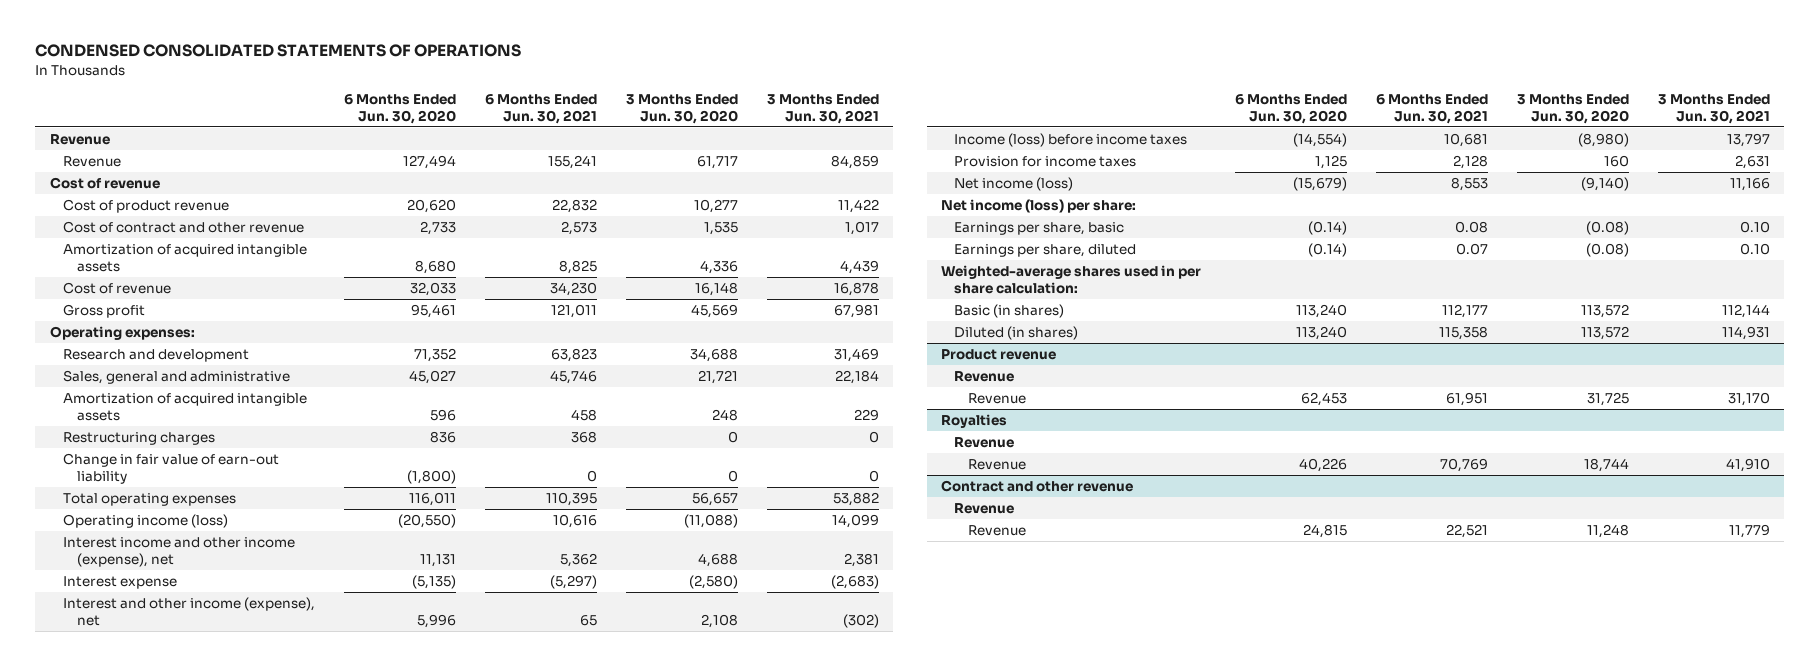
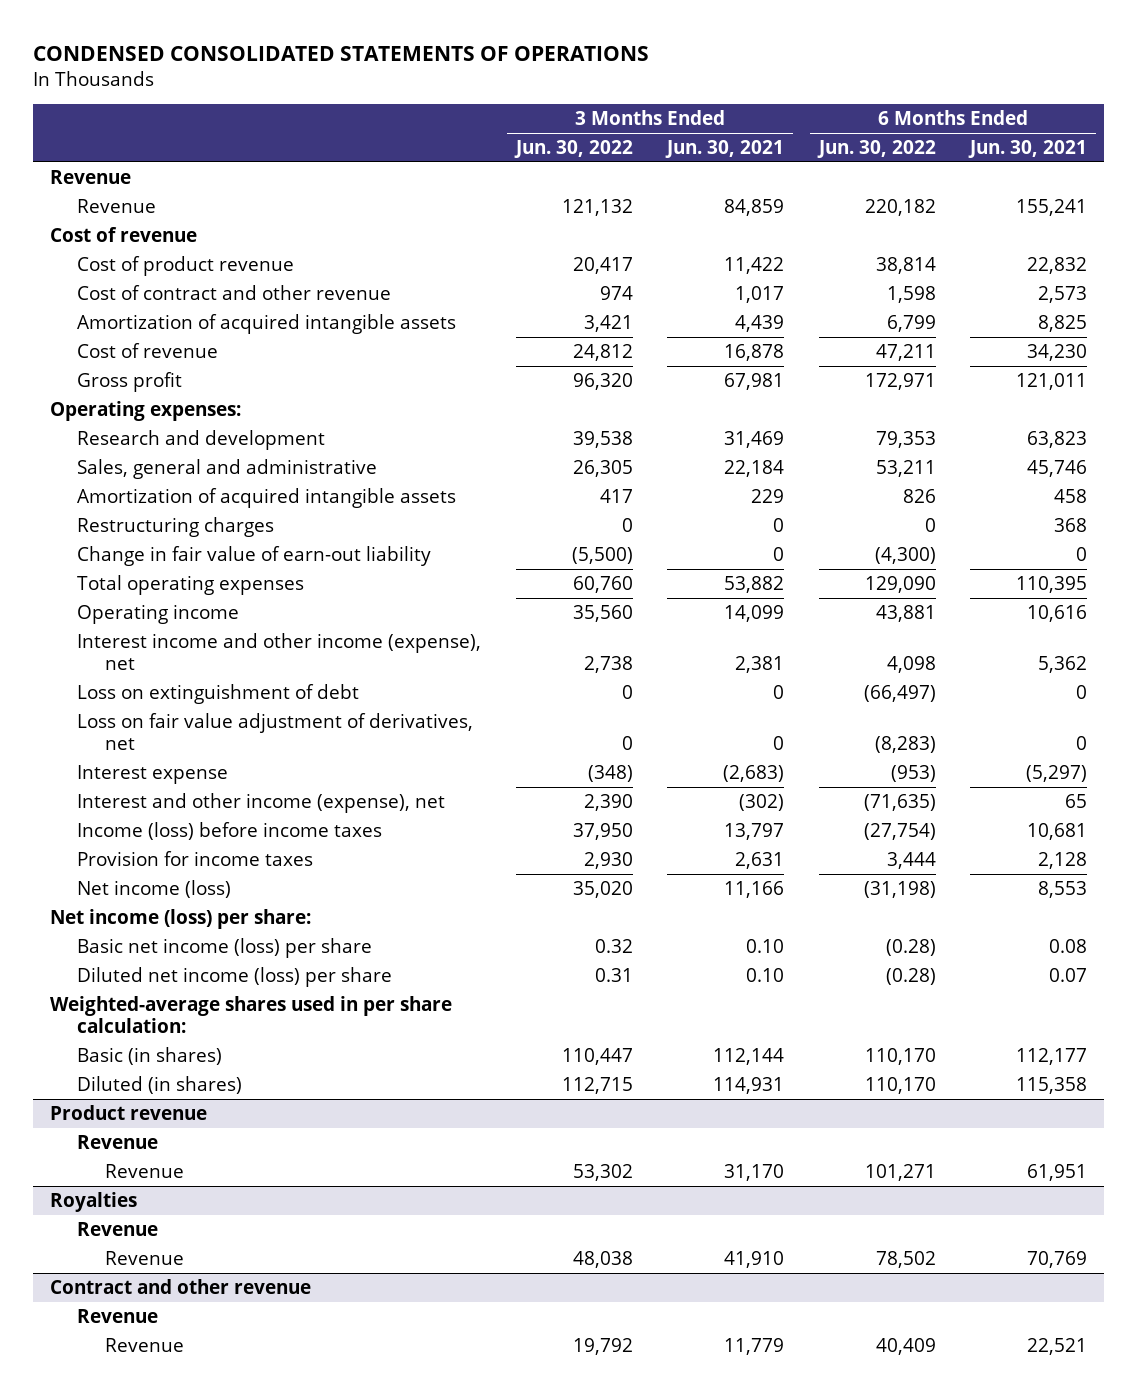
[344,93,457,125] 6 Months Ended Jun. 30, 2020 -> none
[625,93,738,125] 3 Months Ended Jun. 30, 2020 -> none
none -> [513,139,633,158] Jun. 30, 2022
none -> [816,139,936,158] Jun. 30, 2022
[63,513,229,528] Operating income (loss) -> [77,603,240,624] Operating income
none -> [77,683,360,704] Loss on extinguishment of debt
none -> [77,712,474,751] Loss on fair value adjustment of derivatives, net
[954,221,1125,235] Earnings per share, basic -> [77,937,373,958] Basic net income (loss) per share
[954,243,1137,257] Earnings per share, diluted -> [77,966,393,987] Diluted net income (loss) per share

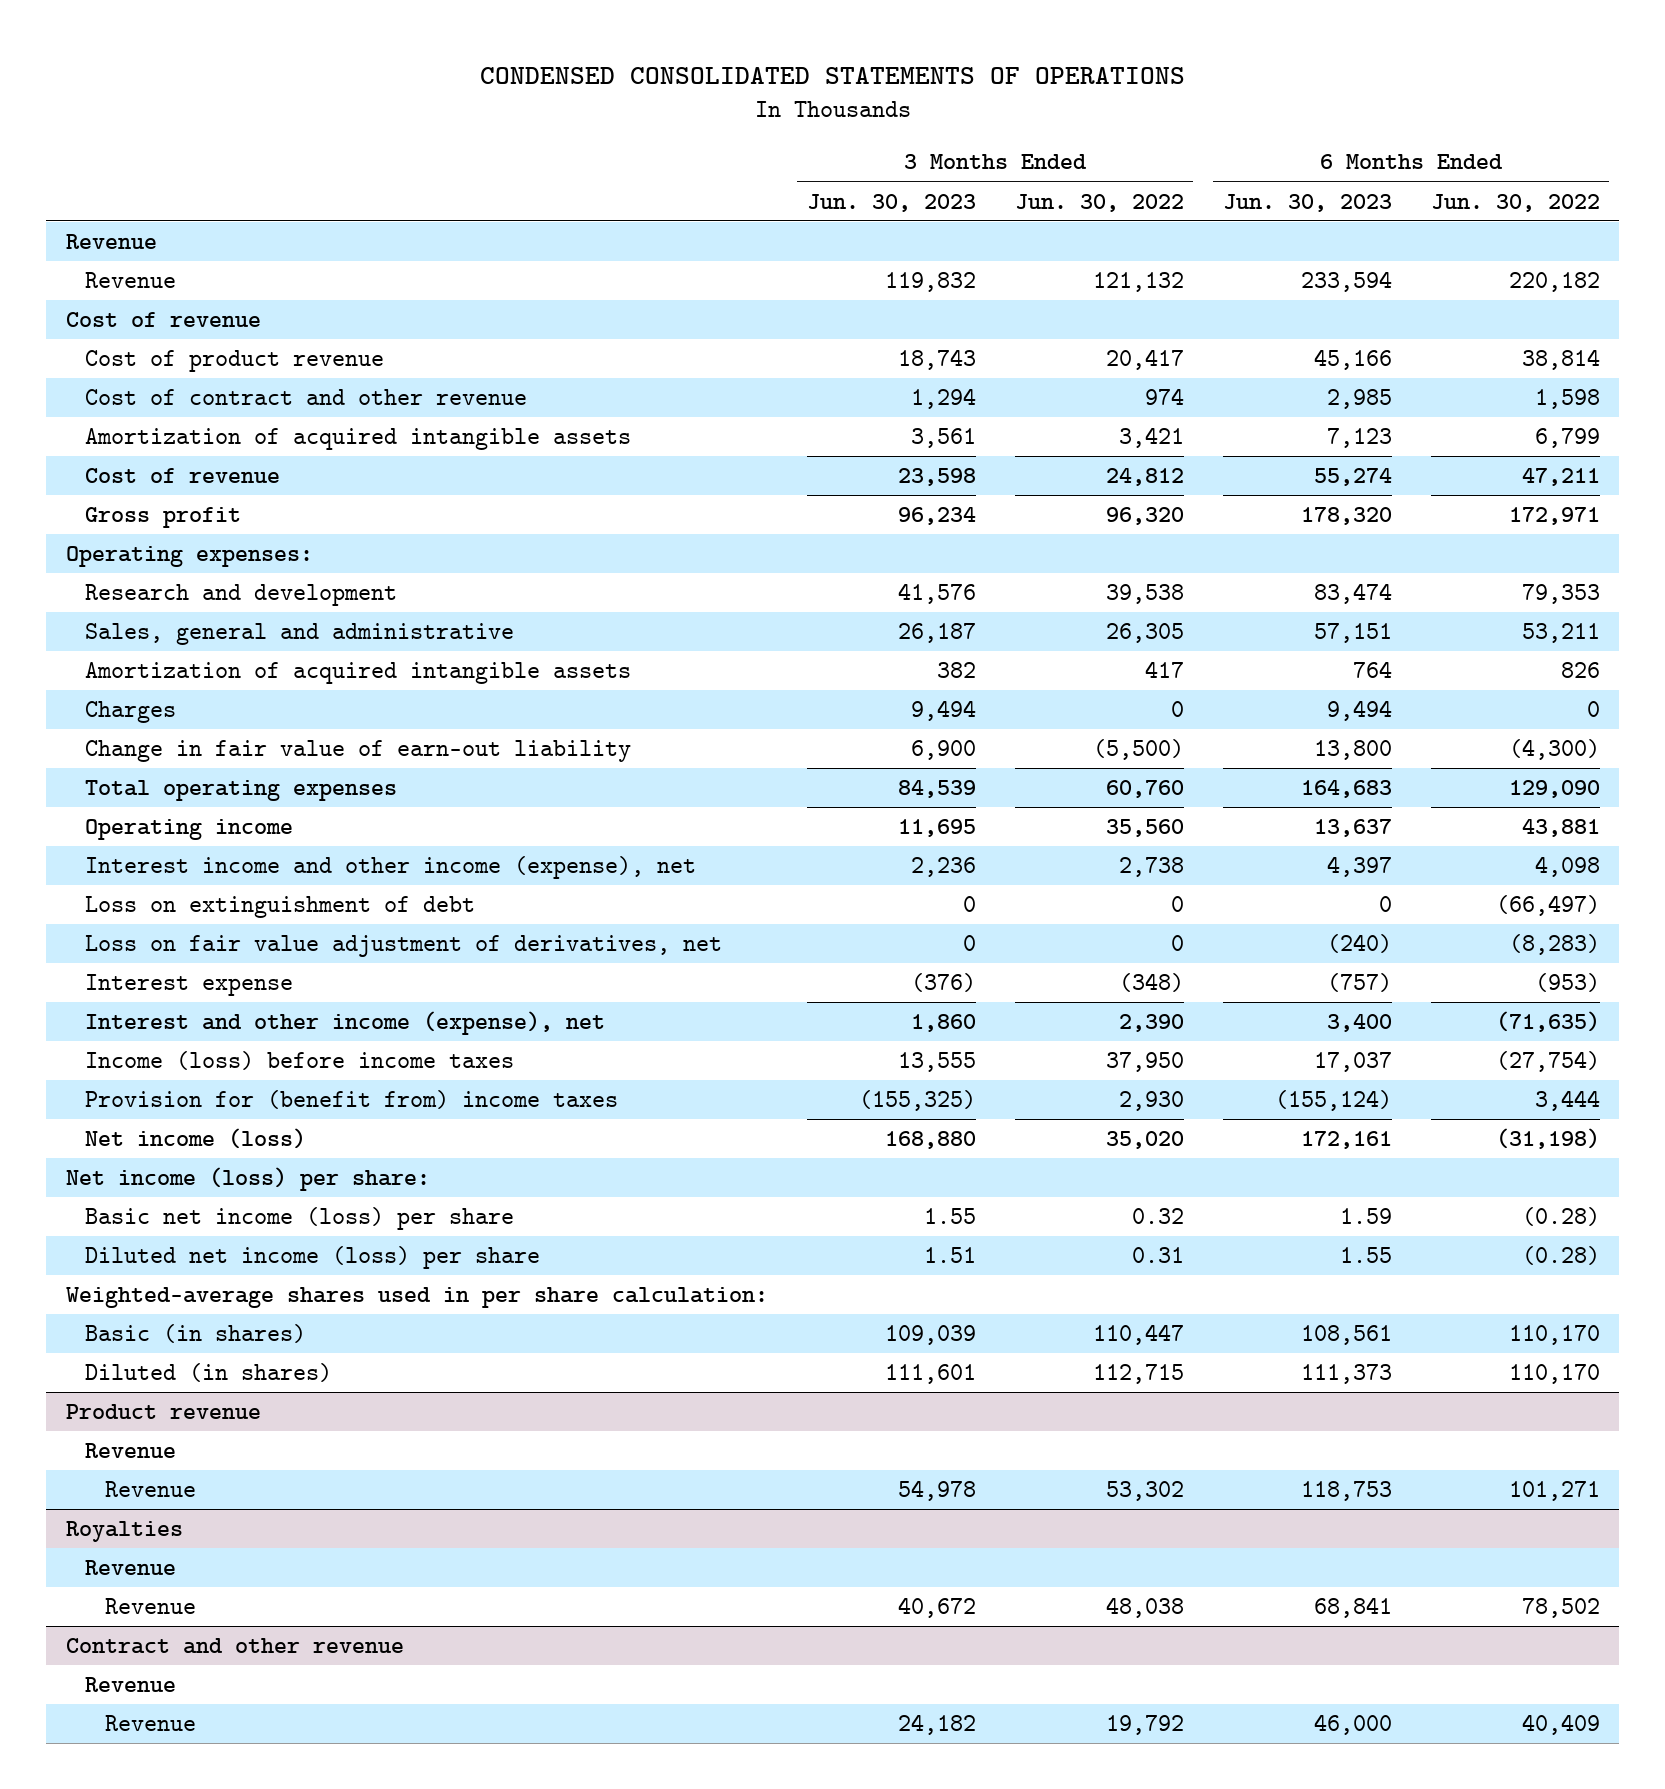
[665,139,785,158] Jun. 30, 2021 -> none
[968,139,1088,158] Jun. 30, 2021 -> none
none -> [806,193,976,212] Jun. 30, 2023
none -> [1222,193,1392,212] Jun. 30, 2023
[77,516,275,537] Restructuring charges -> [85,701,177,724] Charges
[77,850,314,866] Provision for income taxes -> [85,1090,619,1110] Provision for (benefit from) income taxes

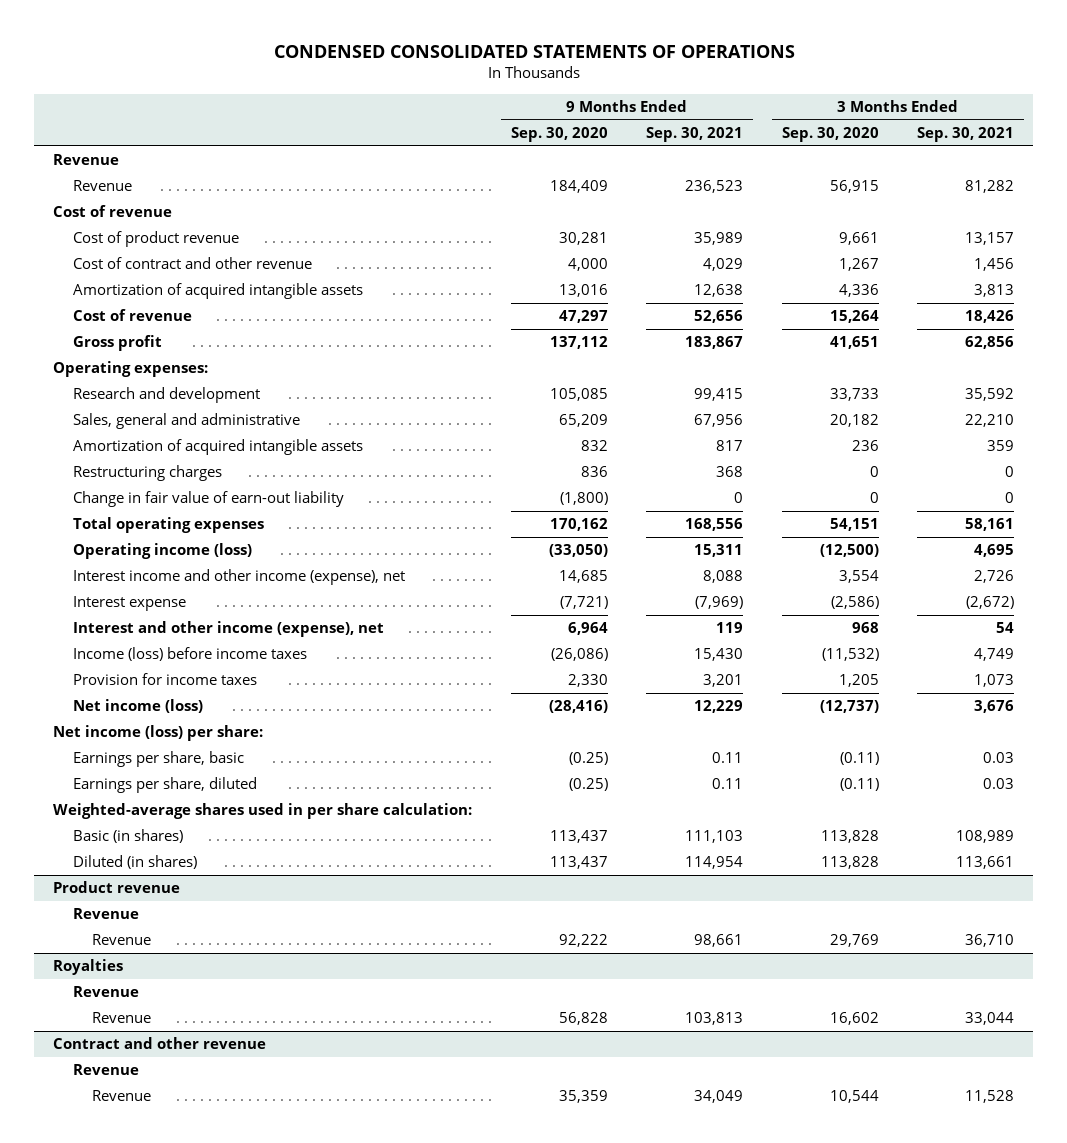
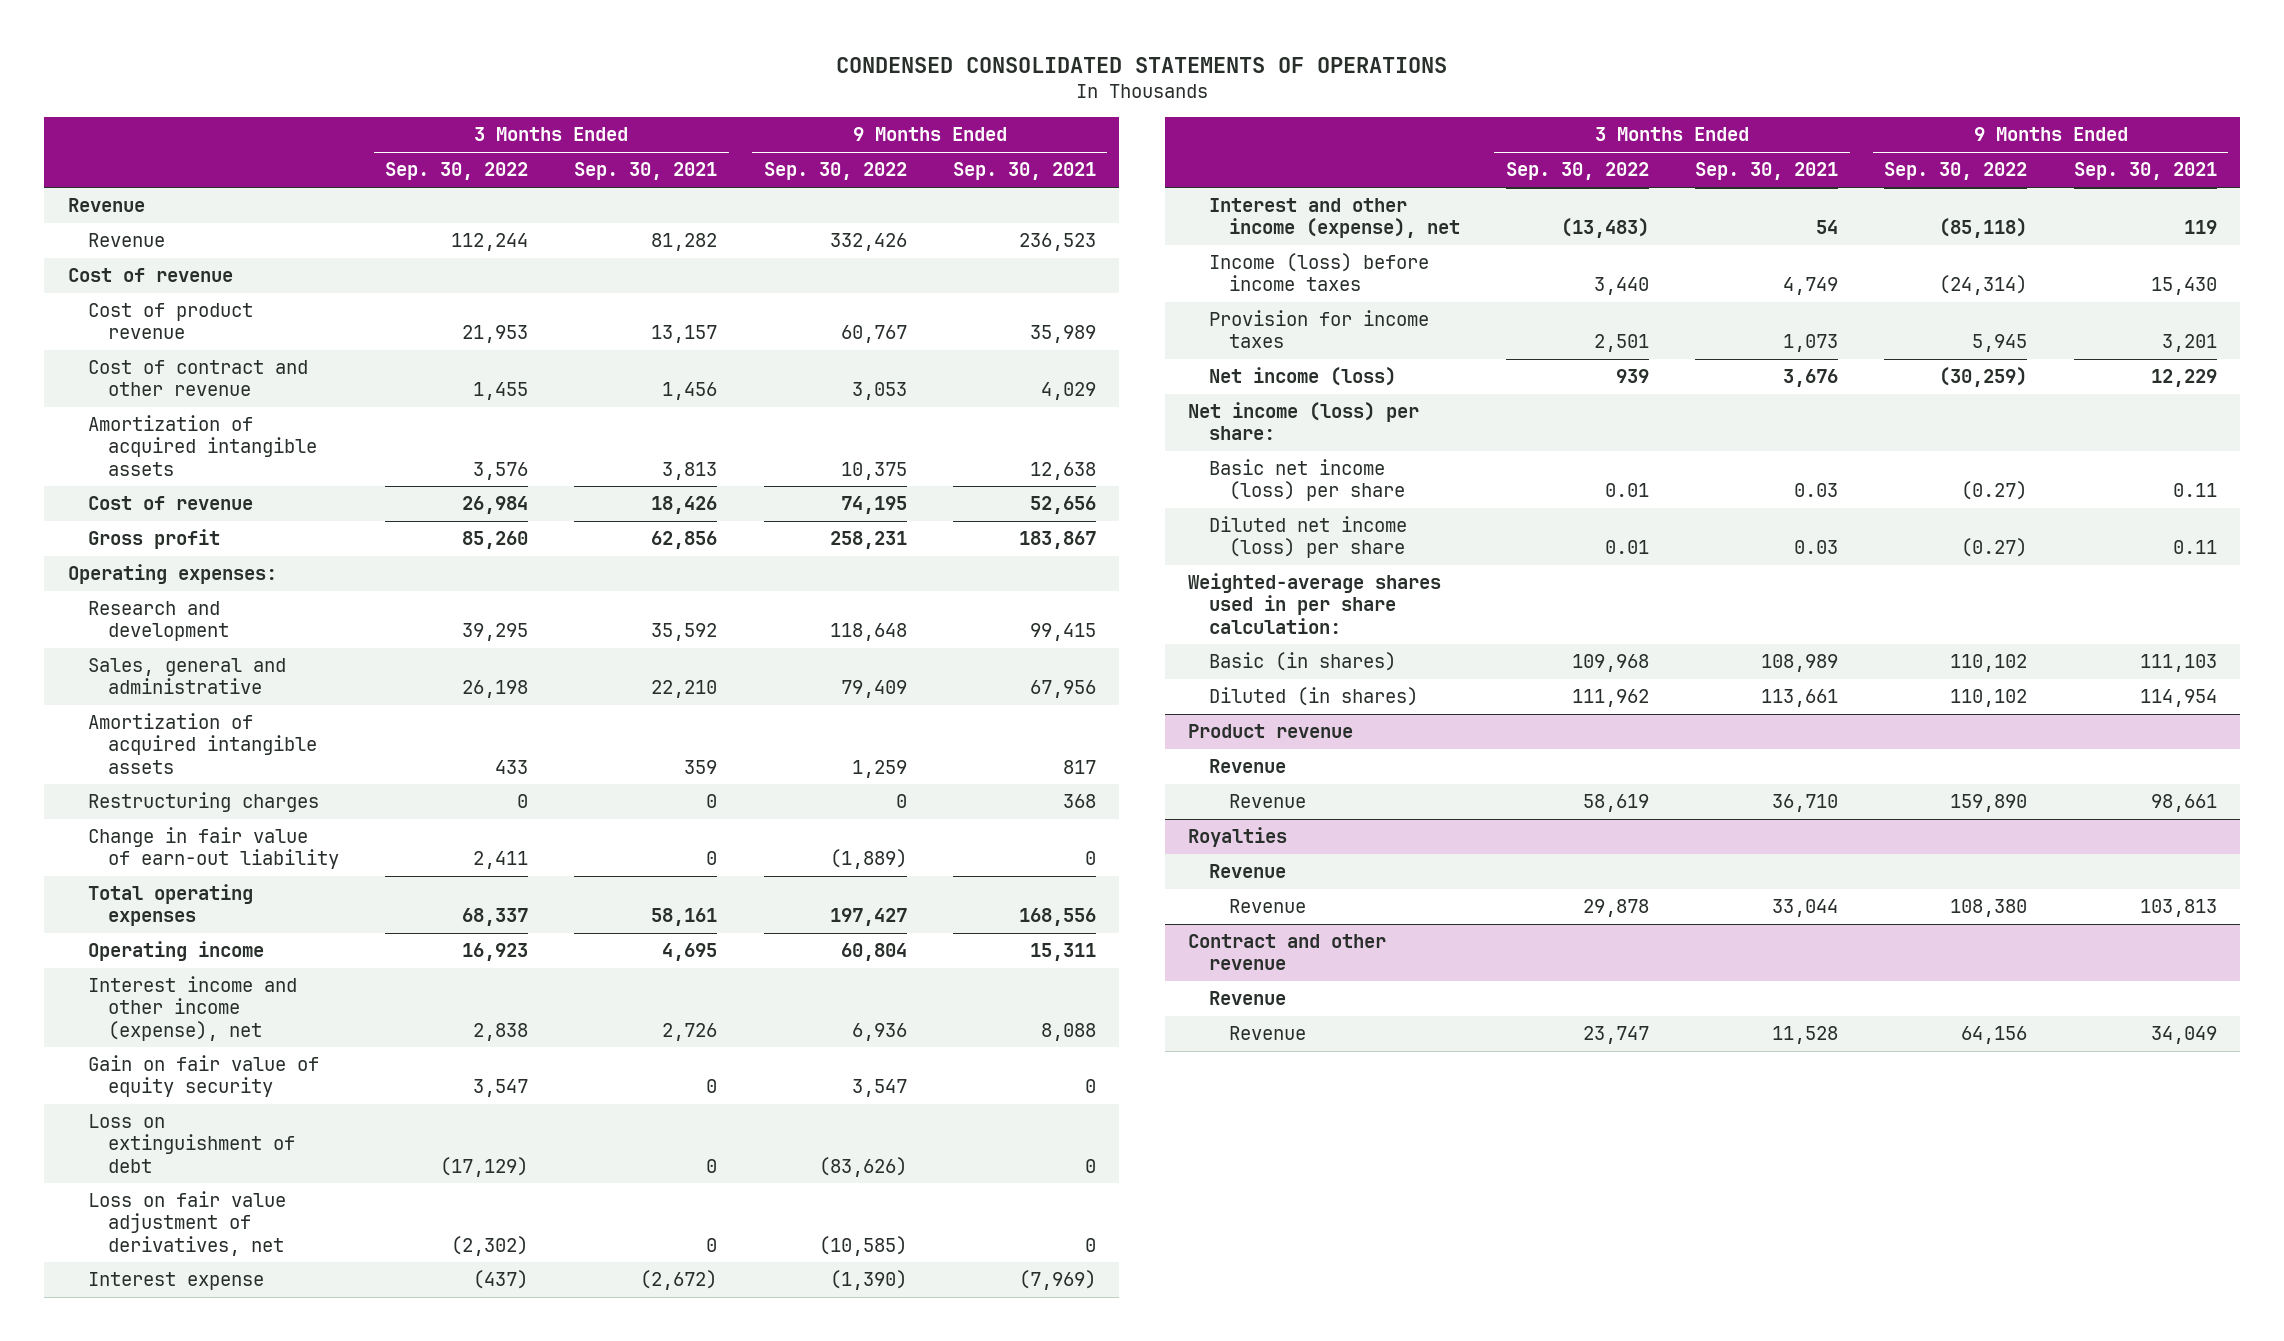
[510,126,608,142] Sep. 30, 2020 -> none
[781,126,879,142] Sep. 30, 2020 -> none
none -> [385,162,529,181] Sep. 30, 2022
none -> [763,162,907,181] Sep. 30, 2022
[72,543,252,560] Operating income (loss) -> [87,941,264,962] Operating income
none -> [87,1055,319,1098] Gain on fair value of equity security
none -> [87,1114,295,1173] Loss on extinguishment of debt
none -> [87,1191,286,1256] Loss on fair value adjustment of derivatives, net
[72,751,244,768] Earnings per share, basic -> [1208,459,1405,502] Basic net income (loss) per share
[72,777,257,794] Earnings per share, diluted -> [1208,516,1407,559] Diluted net income (loss) per share

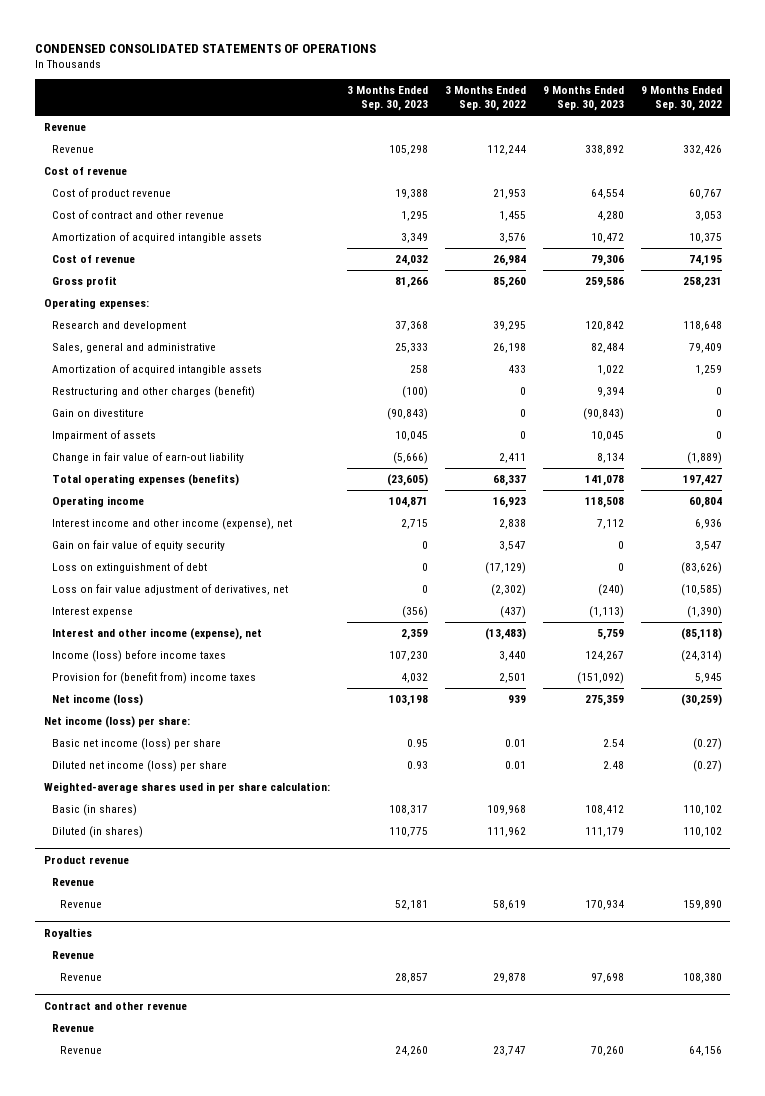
[574,162,718,181] Sep. 30, 2021 -> none
[952,162,1096,181] Sep. 30, 2021 -> none
none -> [346,86,428,112] 3 Months Ended Sep. 30, 2023
none -> [542,86,624,112] 9 Months Ended Sep. 30, 2023
[87,792,319,813] Restructuring charges -> [52,385,256,398] Restructuring and other charges (benefit)
none -> [52,408,145,417] Gain on divestiture
none -> [52,429,157,441] Impairment of assets
[87,884,253,927] Total operating expenses -> [52,473,240,486] Total operating expenses (benefits)
[1208,310,1429,349] Provision for income taxes -> [52,671,257,684] Provision for (benefit from) income taxes

